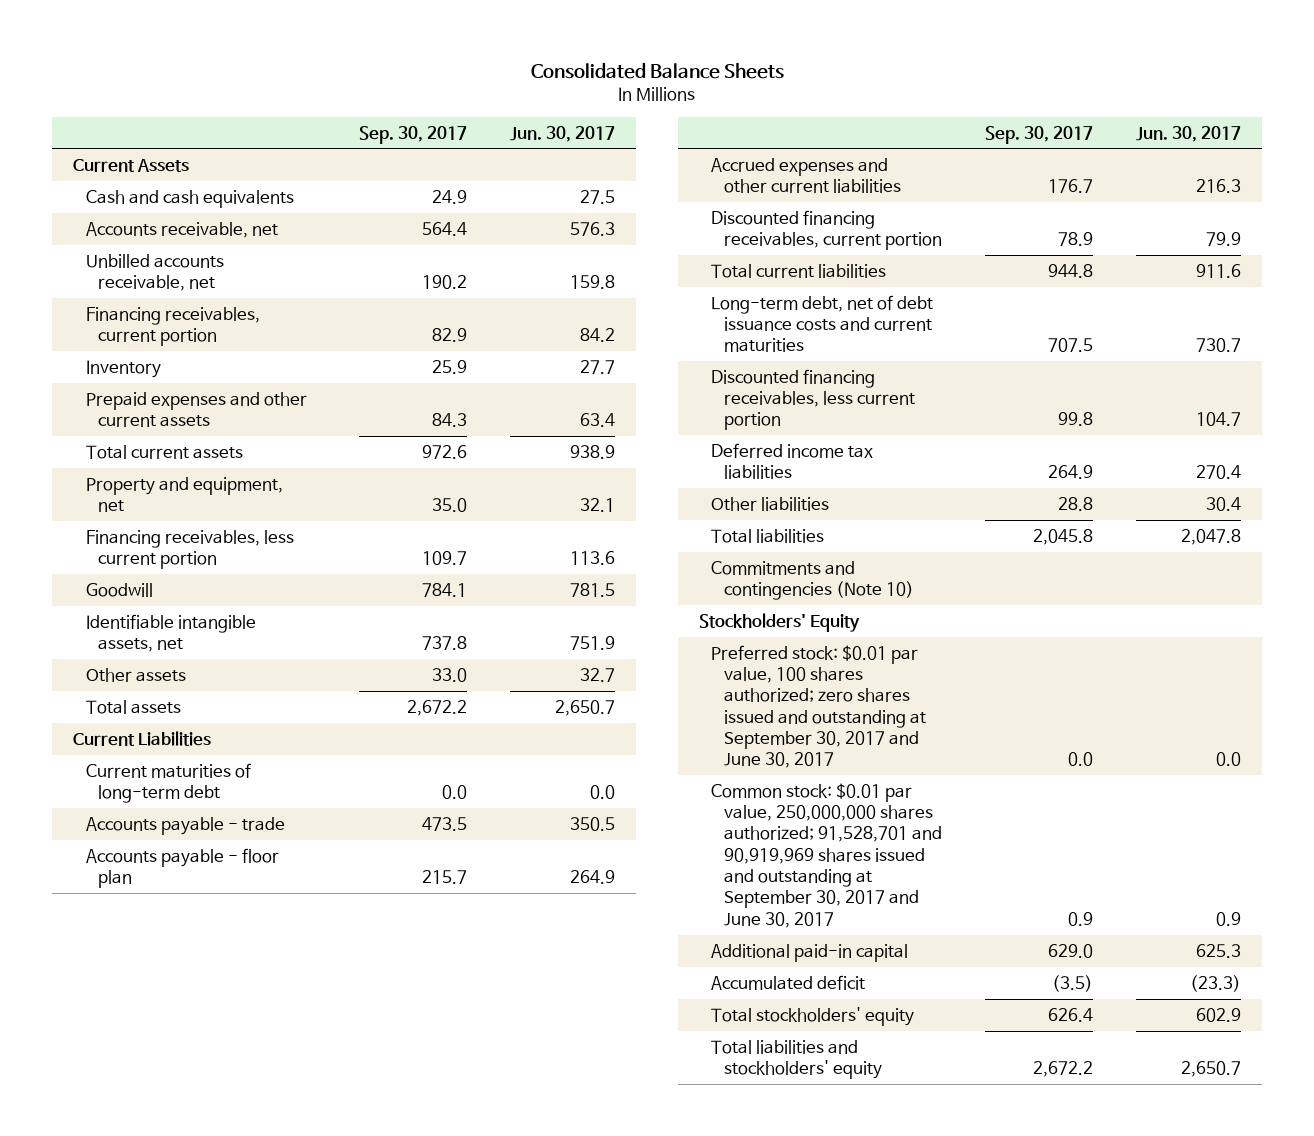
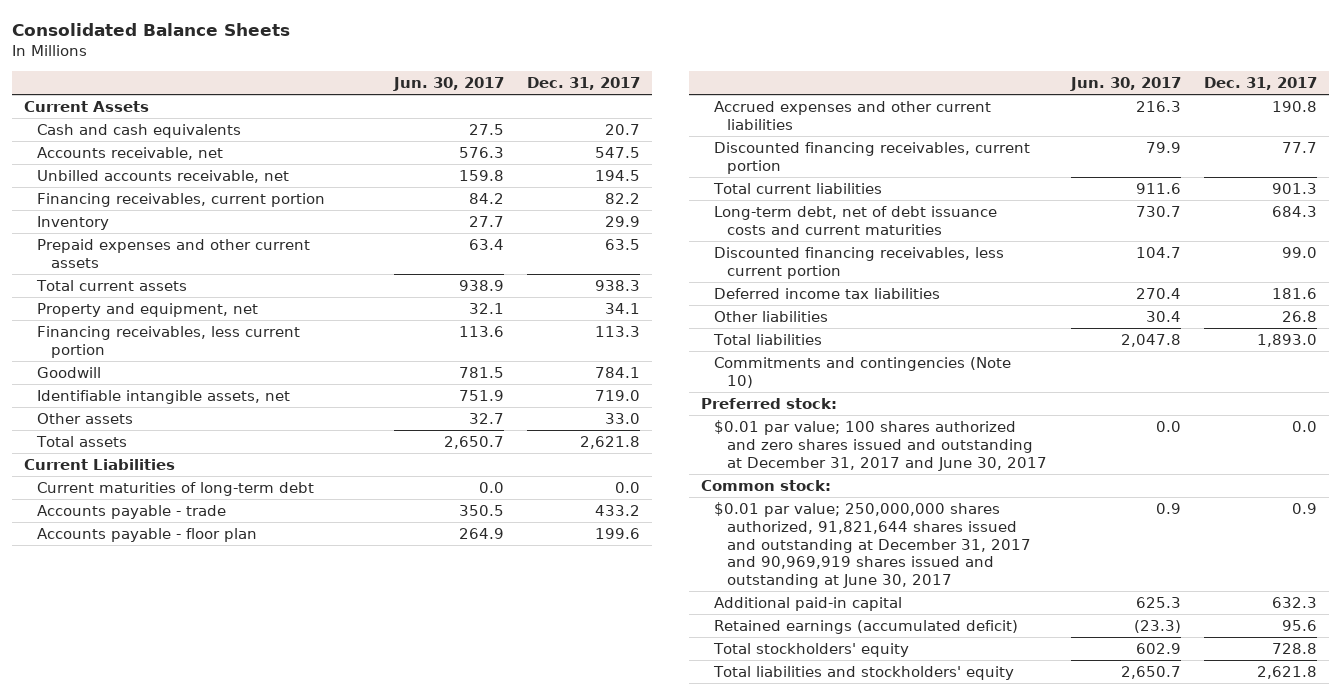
[358,125,467,144] Sep. 30, 2017 -> none
none -> [527,76,641,90] Dec. 31, 2017
[699,612,861,632] Stockholders' Equity -> none
none -> [700,398,837,410] Preferred stock:
[711,644,926,769] Preferred stock: $0.01 par value, 100 shares authorized; zero shares issued and outstanding at September 30, 2017 and June 30, 2017 -> [714,420,1048,471] $0.01 par value; 100 shares authorized and zero shares issued and outstanding at December 31, 2017 and June 30, 2017
none -> [700,480,831,492] Common stock:
[711,782,942,928] Common stock: $0.01 par value, 250,000,000 shares authorized; 91,528,701 and 90,919,969 shares issued and outstanding at September 30, 2017 and June 30, 2017 -> [714,502,1032,589] $0.01 par value; 250,000,000 shares authorized, 91,821,644 shares issued and outstanding at December 31, 2017 and 90,969,919 shares issued and outstanding at June 30, 2017
[711,974,866,990] Accumulated deficit -> [714,620,1019,635] Retained earnings (accumulated deficit)

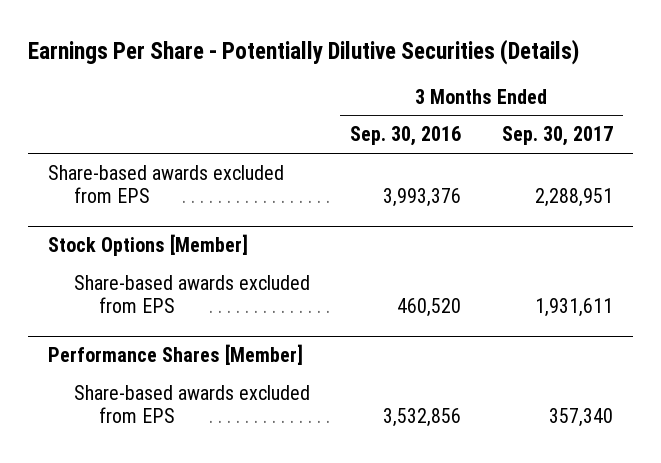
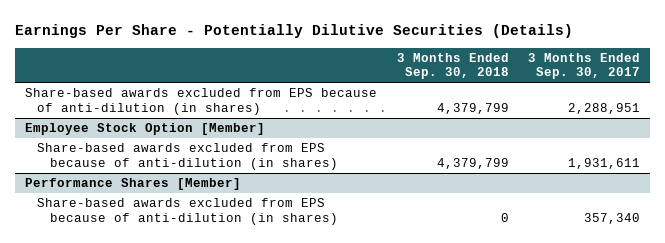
[350,126,462,147] Sep. 30, 2016 -> none
none -> [396,52,509,80] 3 Months Ended Sep. 30, 2018
[48,164,285,203] Share-based awards excluded from EPS -> [24,88,377,115] Share-based awards excluded from EPS because of anti-dilution (in shares)
[48,234,249,257] Stock Options [Member] -> [24,123,265,136] Employee Stock Option [Member]
[73,274,310,313] Share-based awards excluded from EPS -> [37,143,338,170] Share-based awards excluded from EPS because of anti-dilution (in shares)
[73,384,310,423] Share-based awards excluded from EPS -> [37,198,338,225] Share-based awards excluded from EPS because of anti-dilution (in shares)

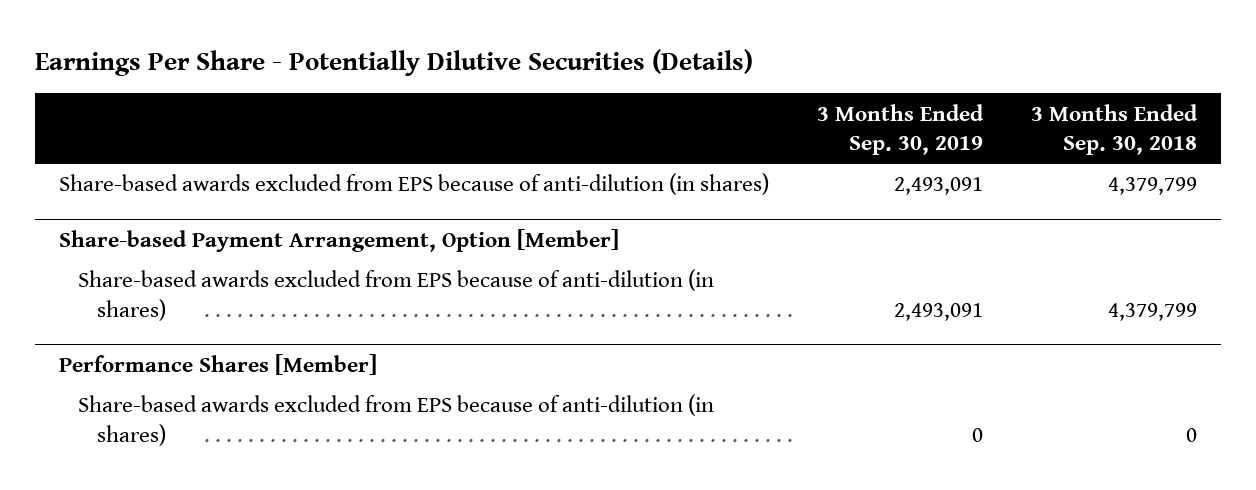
[528,52,641,80] 3 Months Ended Sep. 30, 2017 -> none
none -> [816,103,984,155] 3 Months Ended Sep. 30, 2019
[24,123,265,136] Employee Stock Option [Member] -> [58,229,619,253] Share-based Payment Arrangement, Option [Member]

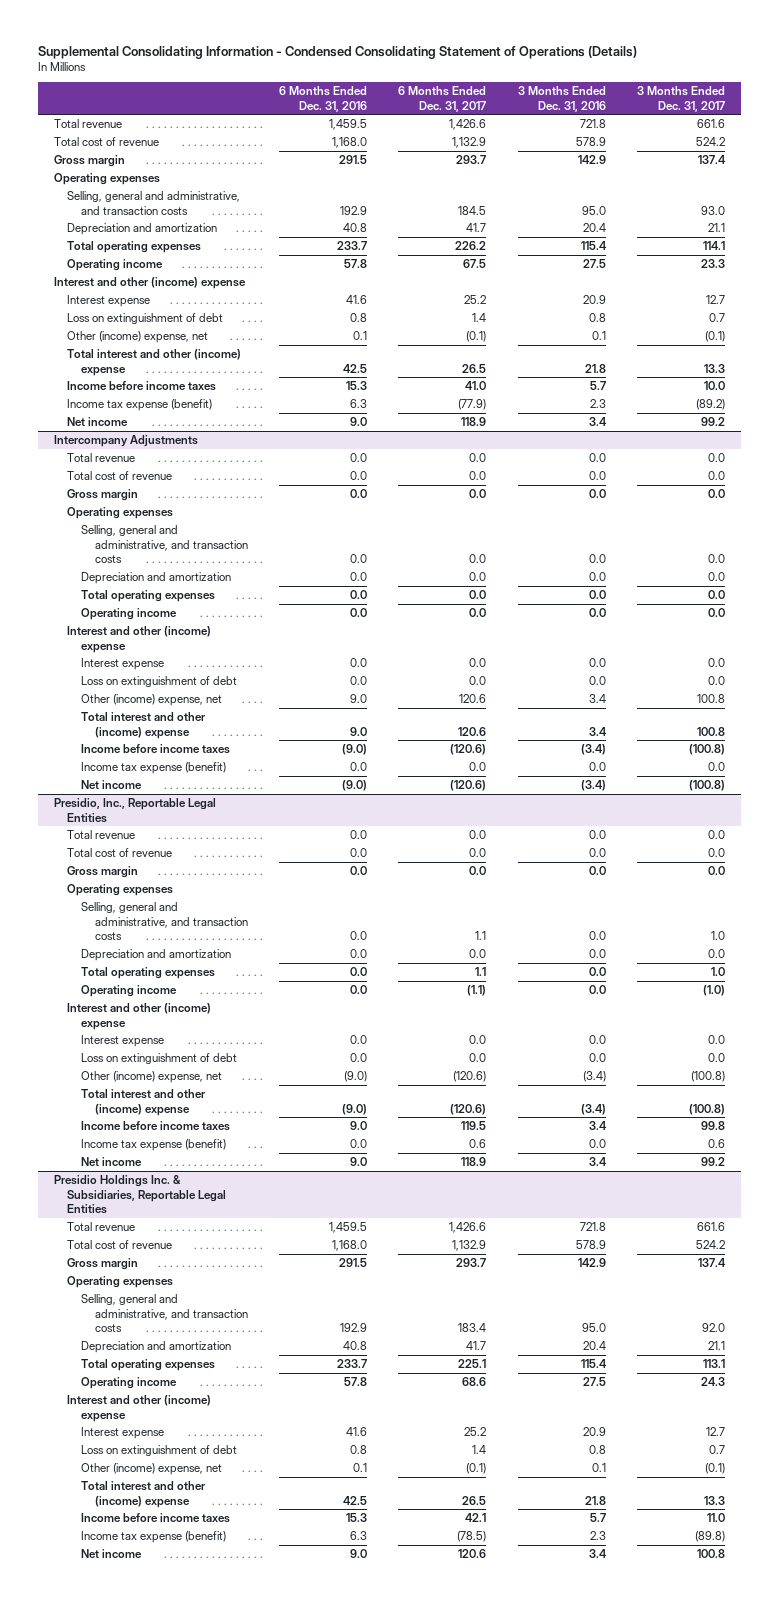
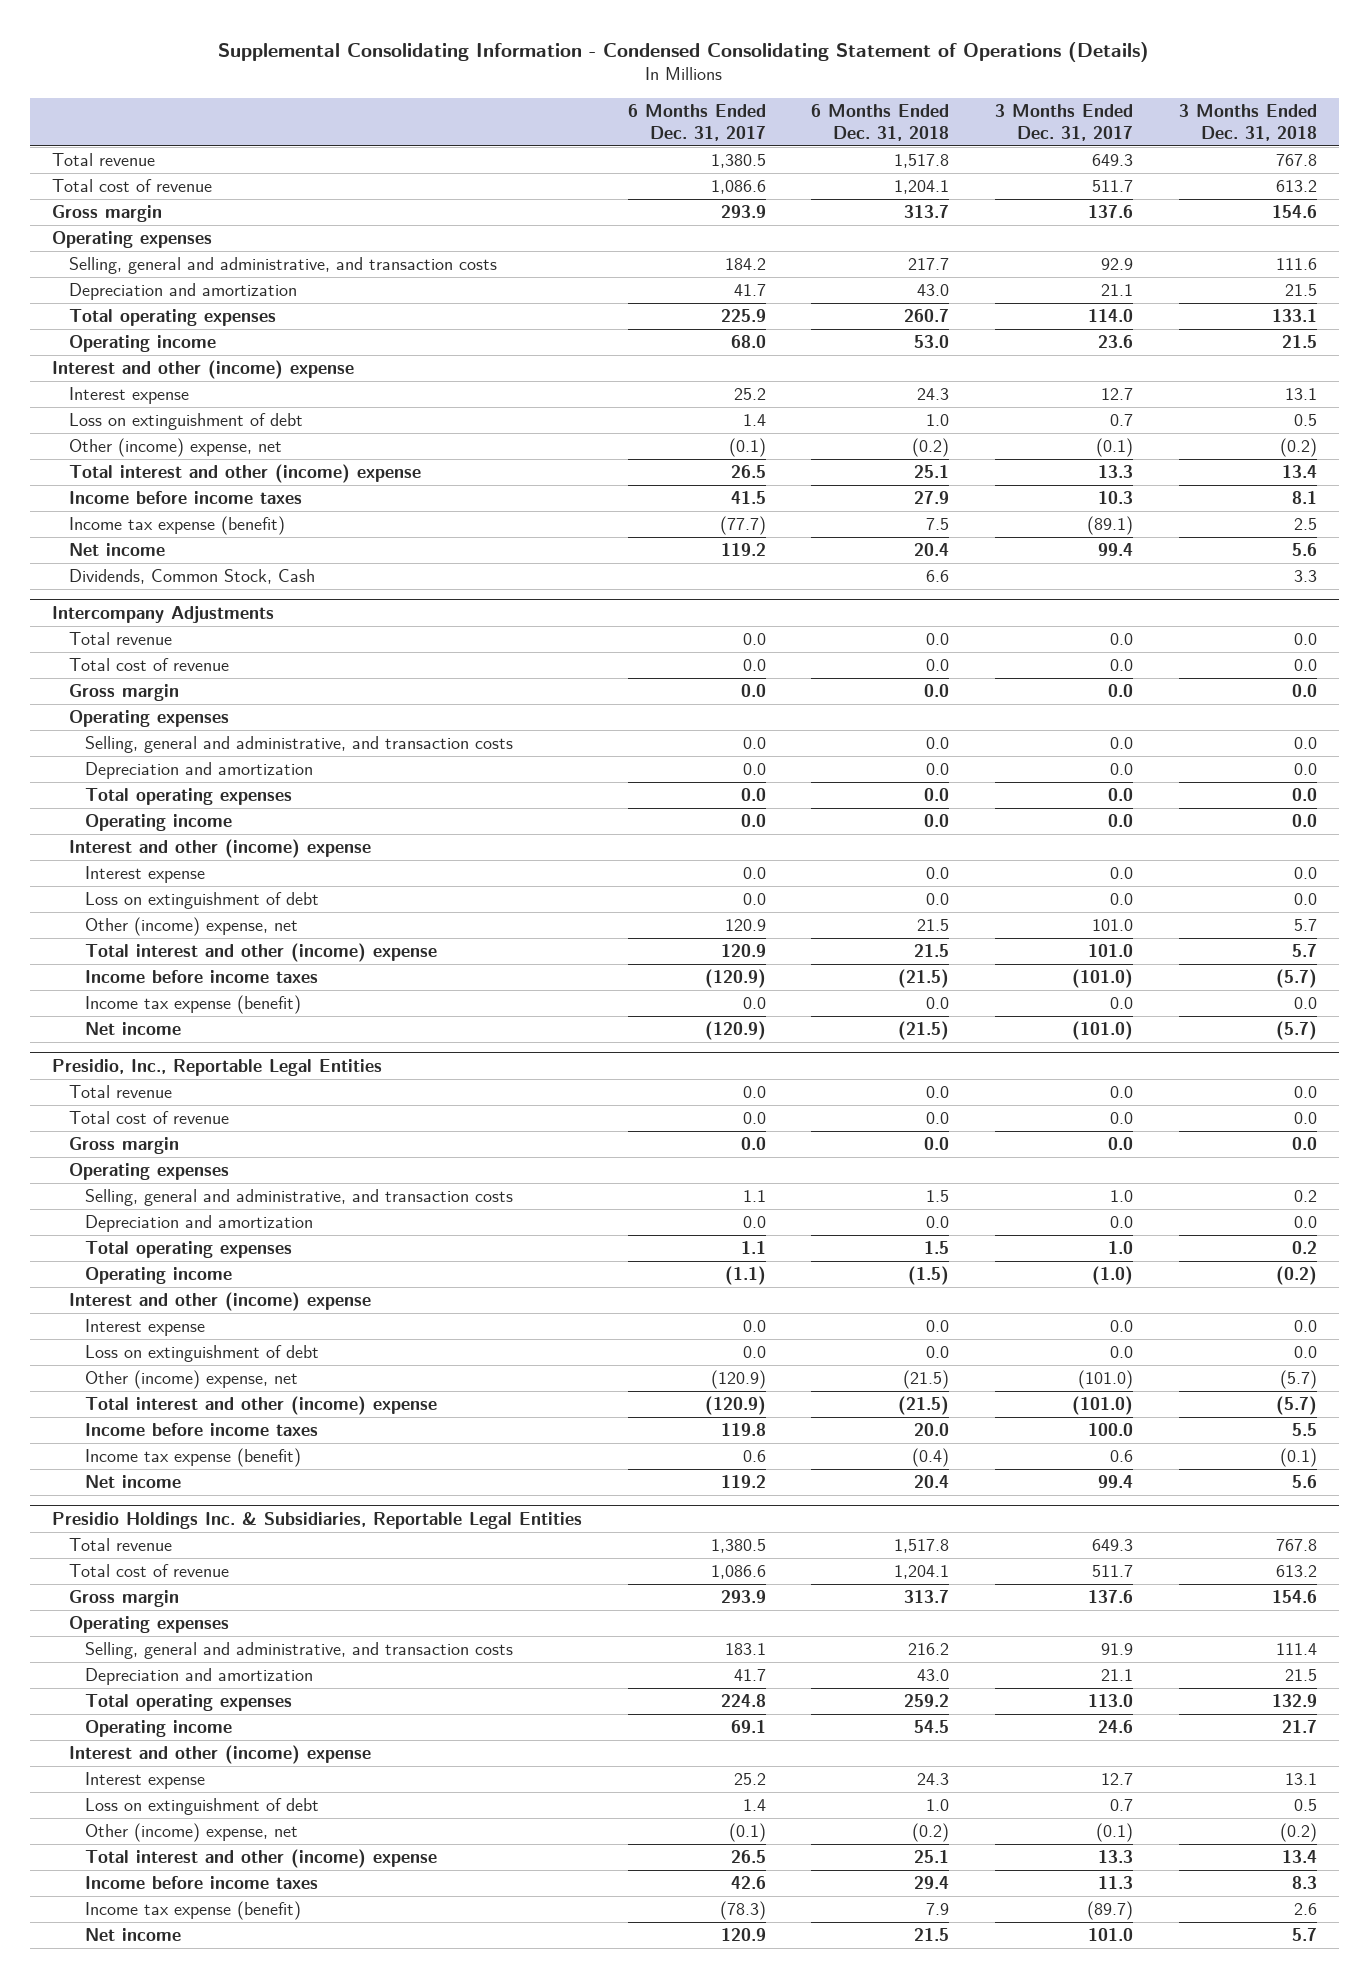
[279,86,368,112] 6 Months Ended Dec. 31, 2016 -> none
[517,86,606,112] 3 Months Ended Dec. 31, 2016 -> none
none -> [811,104,950,141] 6 Months Ended Dec. 31, 2018
none -> [1178,104,1317,141] 3 Months Ended Dec. 31, 2018
[449,119,487,131] 1,426.6 -> [710,154,766,169] 1,380.5
[697,119,726,129] 661.6 -> [1091,154,1133,167] 649.3
[452,137,487,149] 1,132.9 -> [710,180,766,195] 1,086.6
[696,137,726,147] 524.2 -> [1091,180,1133,193] 511.7
[456,155,487,165] 293.7 -> [720,205,766,219] 293.9
[698,155,727,165] 137.4 -> [1087,205,1133,219] 137.6
[458,205,487,215] 184.5 -> [724,258,766,271] 184.2
[701,205,726,215] 93.0 -> [1100,258,1133,271] 92.9
[455,241,487,251] 226.2 -> [720,309,766,323] 225.9
[703,241,726,251] 114.1 -> [1087,309,1133,323] 114.0
[463,259,487,269] 67.5 -> [730,335,766,349] 68.0
[701,259,726,269] 23.3 -> [1097,335,1133,349] 23.6
[465,381,487,391] 41.0 -> [730,491,766,505] 41.5
[704,381,726,391] 10.0 -> [1097,491,1133,505] 10.3
[458,399,487,411] (77.9) -> [719,516,766,536] (77.7)
[696,399,726,411] (89.2) -> [1086,516,1133,536] (89.1)
[461,417,487,427] 118.9 -> [720,543,766,557] 119.2
[701,417,726,427] 99.2 -> [1097,543,1133,557] 99.4
none -> [68,569,315,585] Dividends, Common Stock, Cash
[459,694,487,704] 120.6 -> [724,919,766,932] 120.9
[697,694,726,704] 100.8 -> [1091,919,1133,932] 101.0
[458,726,487,736] 120.6 -> [720,944,766,958] 120.9
[697,726,726,736] 100.8 -> [1087,944,1133,958] 101.0
[450,744,487,756] (120.6) -> [704,969,766,989] (120.9)
[689,744,726,756] (100.8) -> [1071,969,1133,989] (101.0)
[450,780,487,792] (120.6) -> [704,1021,766,1041] (120.9)
[689,780,726,792] (100.8) -> [1071,1021,1133,1041] (101.0)
[453,1071,487,1083] (120.6) -> [710,1370,766,1390] (120.9)
[691,1071,726,1083] (100.8) -> [1077,1370,1133,1390] (101.0)
[450,1103,487,1115] (120.6) -> [704,1396,766,1416] (120.9)
[689,1103,726,1115] (100.8) -> [1071,1396,1133,1416] (101.0)
[461,1121,487,1131] 119.5 -> [720,1423,766,1437] 119.8
[701,1121,726,1131] 99.8 -> [1087,1423,1133,1437] 100.0
[461,1157,487,1167] 118.9 -> [720,1475,766,1489] 119.2
[701,1157,726,1167] 99.2 -> [1097,1475,1133,1489] 99.4
[449,1222,487,1234] 1,426.6 -> [710,1539,766,1554] 1,380.5
[697,1222,726,1232] 661.6 -> [1091,1539,1133,1552] 649.3
[452,1240,487,1252] 1,132.9 -> [710,1565,766,1580] 1,086.6
[696,1240,726,1250] 524.2 -> [1091,1565,1133,1578] 511.7
[456,1258,487,1268] 293.7 -> [720,1590,766,1604] 293.9
[698,1258,727,1268] 137.4 -> [1087,1590,1133,1604] 137.6
[458,1322,487,1332] 183.4 -> [724,1643,766,1656] 183.1
[702,1322,726,1332] 92.0 -> [1100,1643,1133,1656] 91.9
[458,1359,487,1369] 225.1 -> [720,1694,766,1708] 224.8
[703,1359,726,1369] 113.1 -> [1087,1694,1133,1708] 113.0
[462,1377,487,1387] 68.6 -> [730,1720,766,1734] 69.1
[701,1377,726,1387] 24.3 -> [1097,1720,1133,1734] 24.6
[465,1513,487,1523] 42.1 -> [730,1876,766,1890] 42.6
[707,1513,726,1523] 11.0 -> [1097,1876,1133,1890] 11.3
[457,1531,487,1543] (78.5) -> [719,1901,766,1921] (78.3)
[695,1531,726,1543] (89.8) -> [1086,1901,1133,1921] (89.7)
[458,1549,487,1559] 120.6 -> [720,1928,766,1942] 120.9
[697,1549,726,1559] 100.8 -> [1087,1928,1133,1942] 101.0

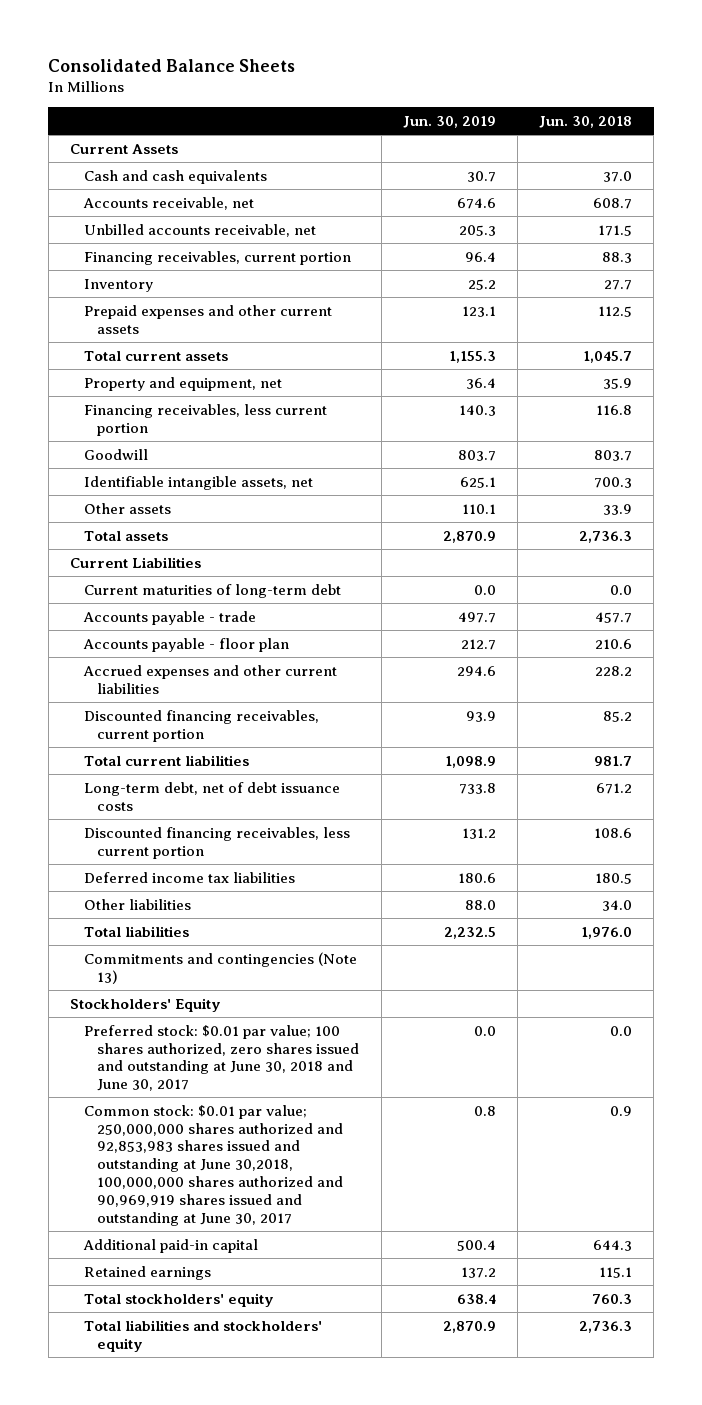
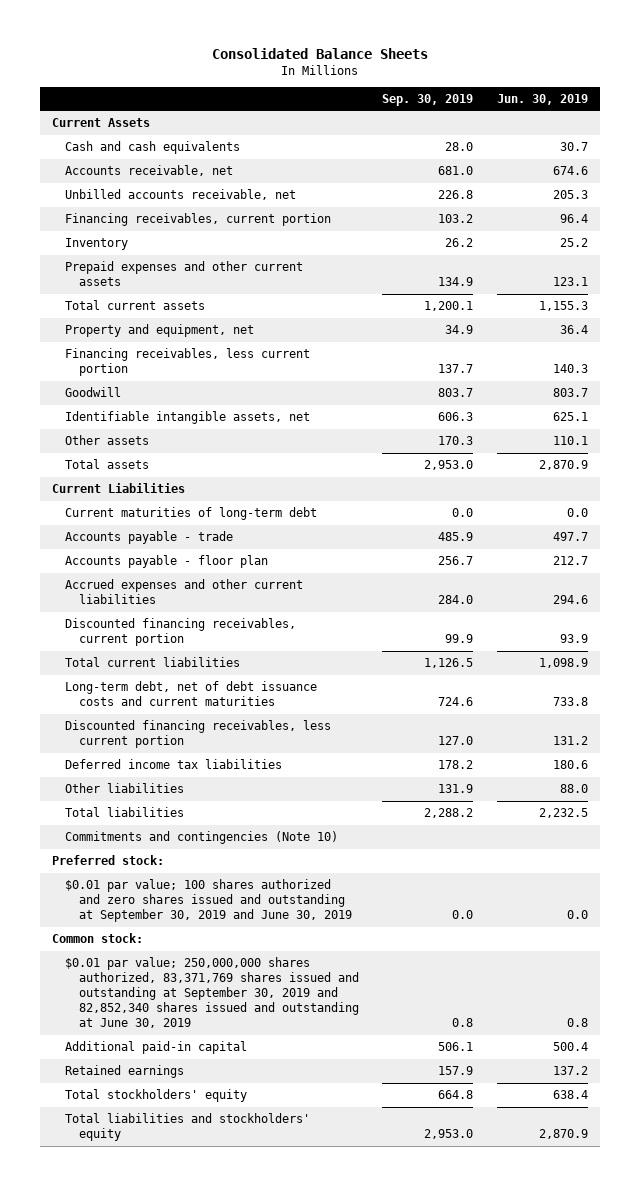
[539,116,633,129] Jun. 30, 2018 -> none
none -> [382,93,474,106] Sep. 30, 2019
[83,781,340,811] Long-term debt, net of debt issuance costs -> [65,681,318,707] Long-term debt, net of debt issuance costs and current maturities
[69,997,221,1012] Stockholders' Equity -> none
[83,951,357,984] Commitments and contingencies (Note 13) -> [65,831,339,845] Commitments and contingencies (Note 10)
none -> [51,855,164,866] Preferred stock:
[83,1024,360,1092] Preferred stock: $0.01 par value; 100 shares authorized, zero shares issued and outstanding at June 30, 2018 and June 30, 2017 -> [65,879,352,923] $0.01 par value; 100 shares authorized and zero shares issued and outstanding at September 30, 2019 and June 30, 2019
none -> [51,933,143,944] Common stock:
[83,1104,344,1227] Common stock: $0.01 par value; 250,000,000 shares authorized and 92,853,983 shares issued and outstanding at June 30,2018, 100,000,000 shares authorized and 90,969,919 shares issued and outstanding at June 30, 2017 -> [65,957,359,1029] $0.01 par value; 250,000,000 shares authorized, 83,371,769 shares issued and outstanding at September 30, 2019 and 82,852,340 shares issued and outstanding at June 30, 2019

